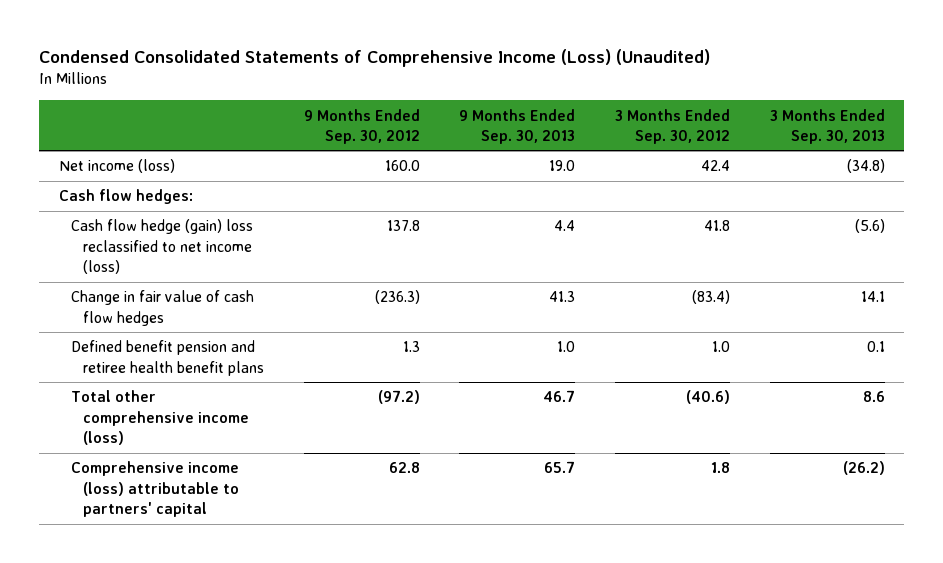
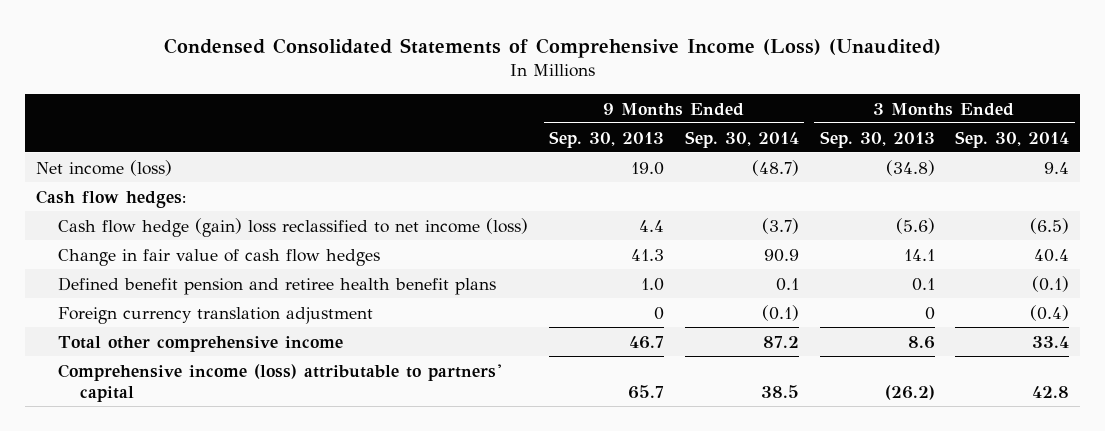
[303,108,420,144] 9 Months Ended Sep. 30, 2012 -> none
[614,108,730,144] 3 Months Ended Sep. 30, 2012 -> none
none -> [684,130,799,148] Sep. 30, 2014
none -> [955,130,1070,148] Sep. 30, 2014
none -> [58,306,374,324] Foreign currency translation adjustment
[70,390,250,445] Total other comprehensive income (loss) -> [58,335,344,352] Total other comprehensive income

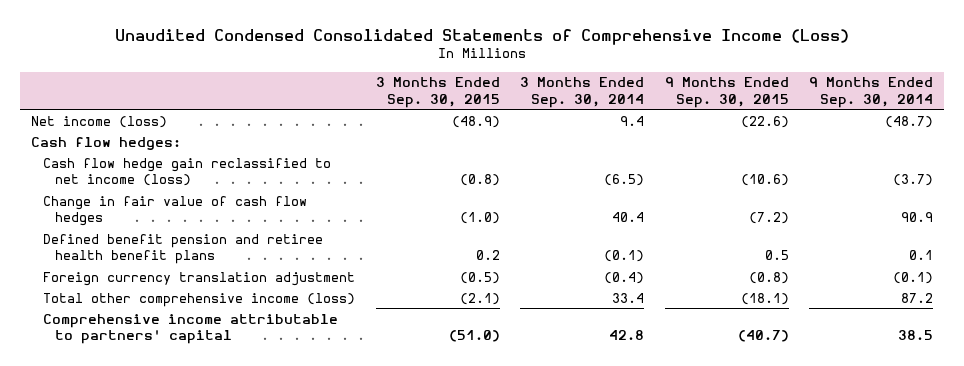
[163,37,941,58] Condensed Consolidated Statements of Comprehensive Income (Loss) (Unaudited) -> [115,28,850,45] Unaudited Condensed Consolidated Statements of Comprehensive Income (Loss)
[548,130,664,148] Sep. 30, 2013 -> none
[819,130,935,148] Sep. 30, 2013 -> none
none -> [375,77,500,108] 3 Months Ended Sep. 30, 2015
none -> [664,77,789,108] 9 Months Ended Sep. 30, 2015
[58,217,529,237] Cash flow hedge (gain) loss reclassified to net income (loss) -> [42,157,331,187] Cash flow hedge gain reclassified to net income (loss)
[58,335,344,352] Total other comprehensive income -> [42,292,355,307] Total other comprehensive income (loss)
[58,363,502,402] Comprehensive income (loss) attributable to partners' capital -> [42,313,338,345] Comprehensive income attributable to partners' capital

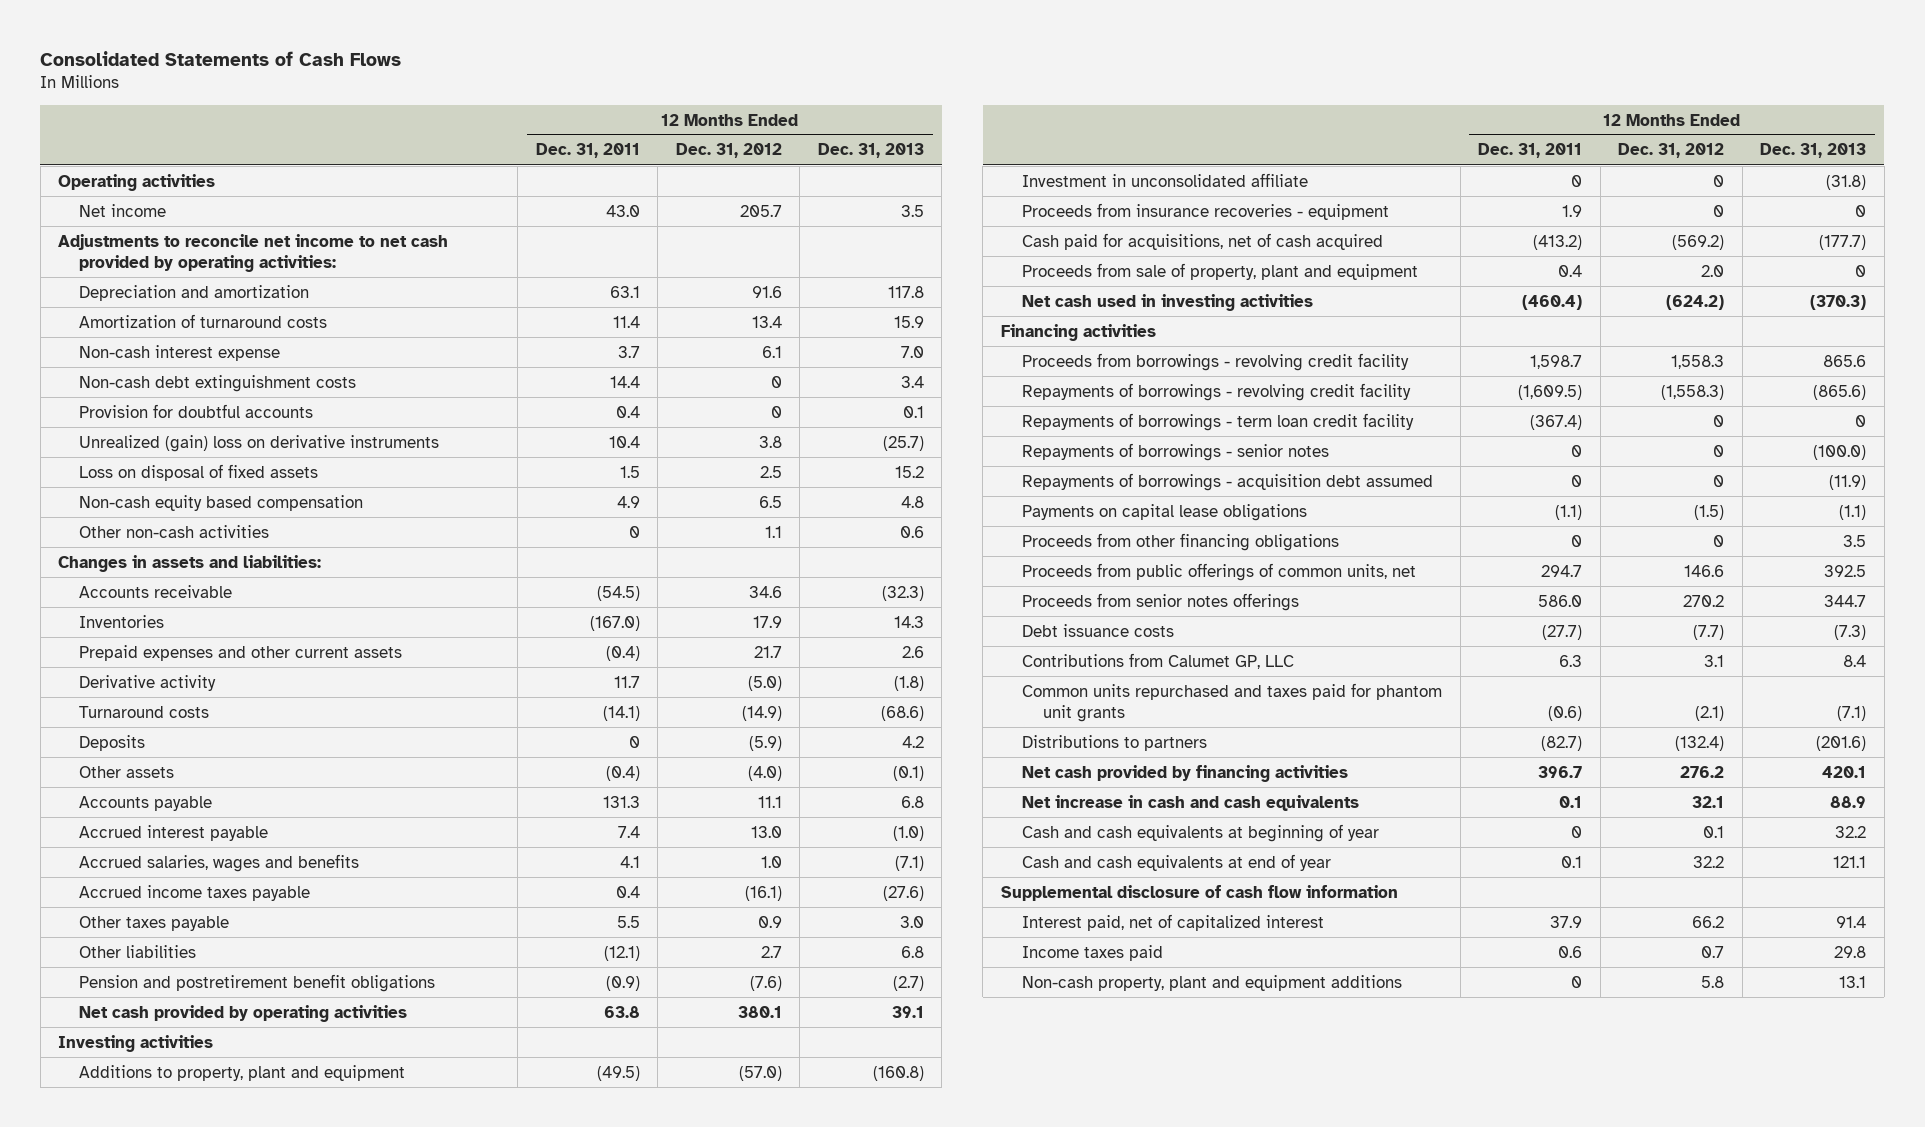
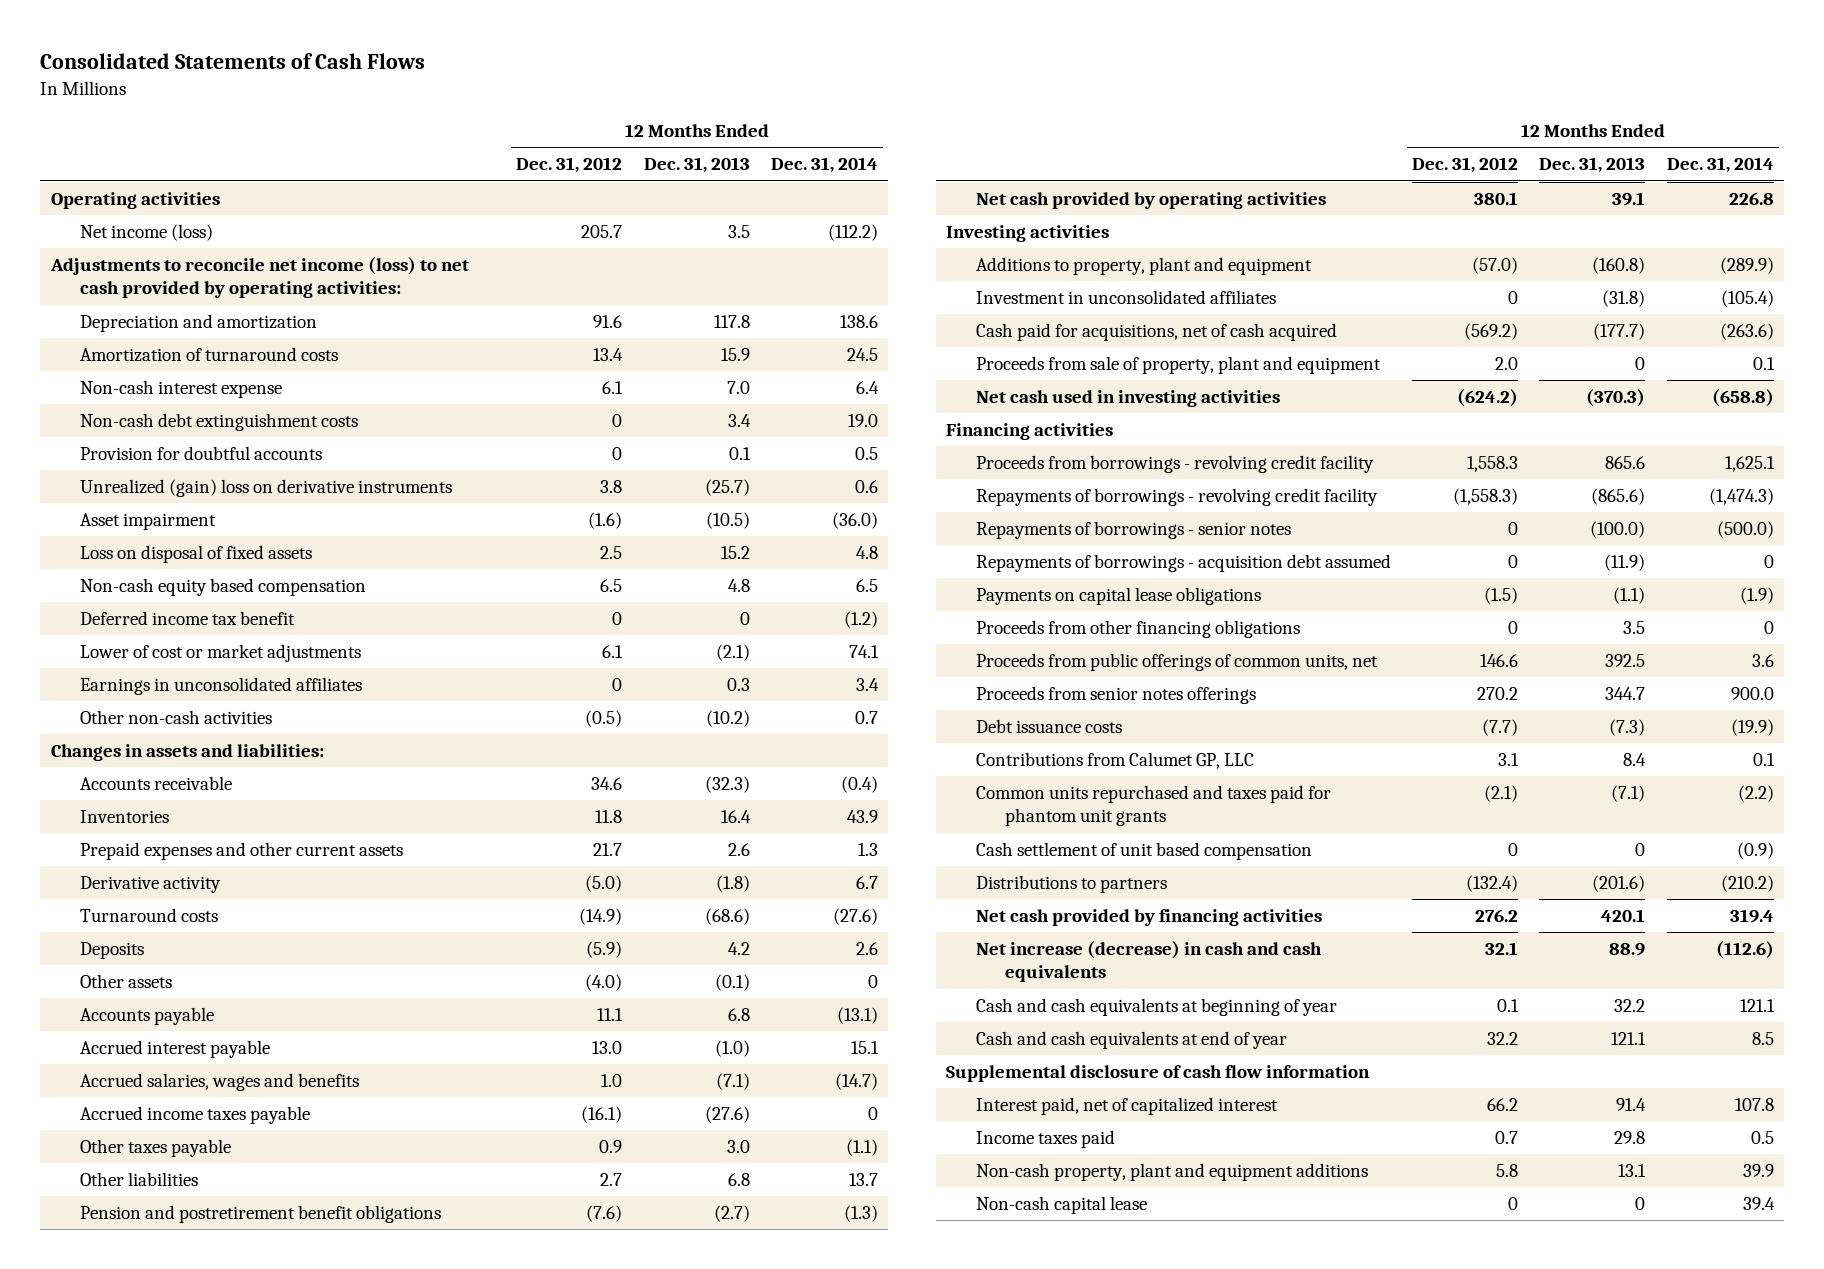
[535,143,640,159] Dec. 31, 2011 -> none
none -> [770,157,878,174] Dec. 31, 2014
[79,203,167,217] Net income -> [80,224,214,242] Net income (loss)
[58,233,449,272] Adjustments to reconcile net income to net cash provided by operating activities: -> [49,257,469,299] Adjustments to reconcile net income (loss) to net cash provided by operating activities:
none -> [80,513,217,531] Asset impairment
none -> [80,611,296,626] Deferred income tax benefit
none -> [80,644,362,663] Lower of cost or market adjustments
none -> [80,677,363,696] Earnings in unconsolidated affiliates
[764,525,782,538] 1.1 -> [585,710,623,728] (0.5)
[899,525,924,538] 0.6 -> [705,710,750,728] (10.2)
[752,615,782,628] 17.9 -> [595,810,623,824] 11.8
[893,615,924,628] 14.3 -> [720,810,751,824] 16.4
[1022,202,1390,220] Proceeds from insurance recoveries - equipment -> none
[1022,172,1309,187] Investment in unconsolidated affiliate -> [975,290,1276,305] Investment in unconsolidated affiliates
[1022,412,1415,431] Repayments of borrowings - term loan credit facility -> none
none -> [975,842,1312,861] Cash settlement of unit based compensation
[1022,794,1360,811] Net increase in cash and cash equivalents -> [975,941,1322,983] Net increase (decrease) in cash and cash equivalents
none -> [975,1196,1147,1215] Non-cash capital lease

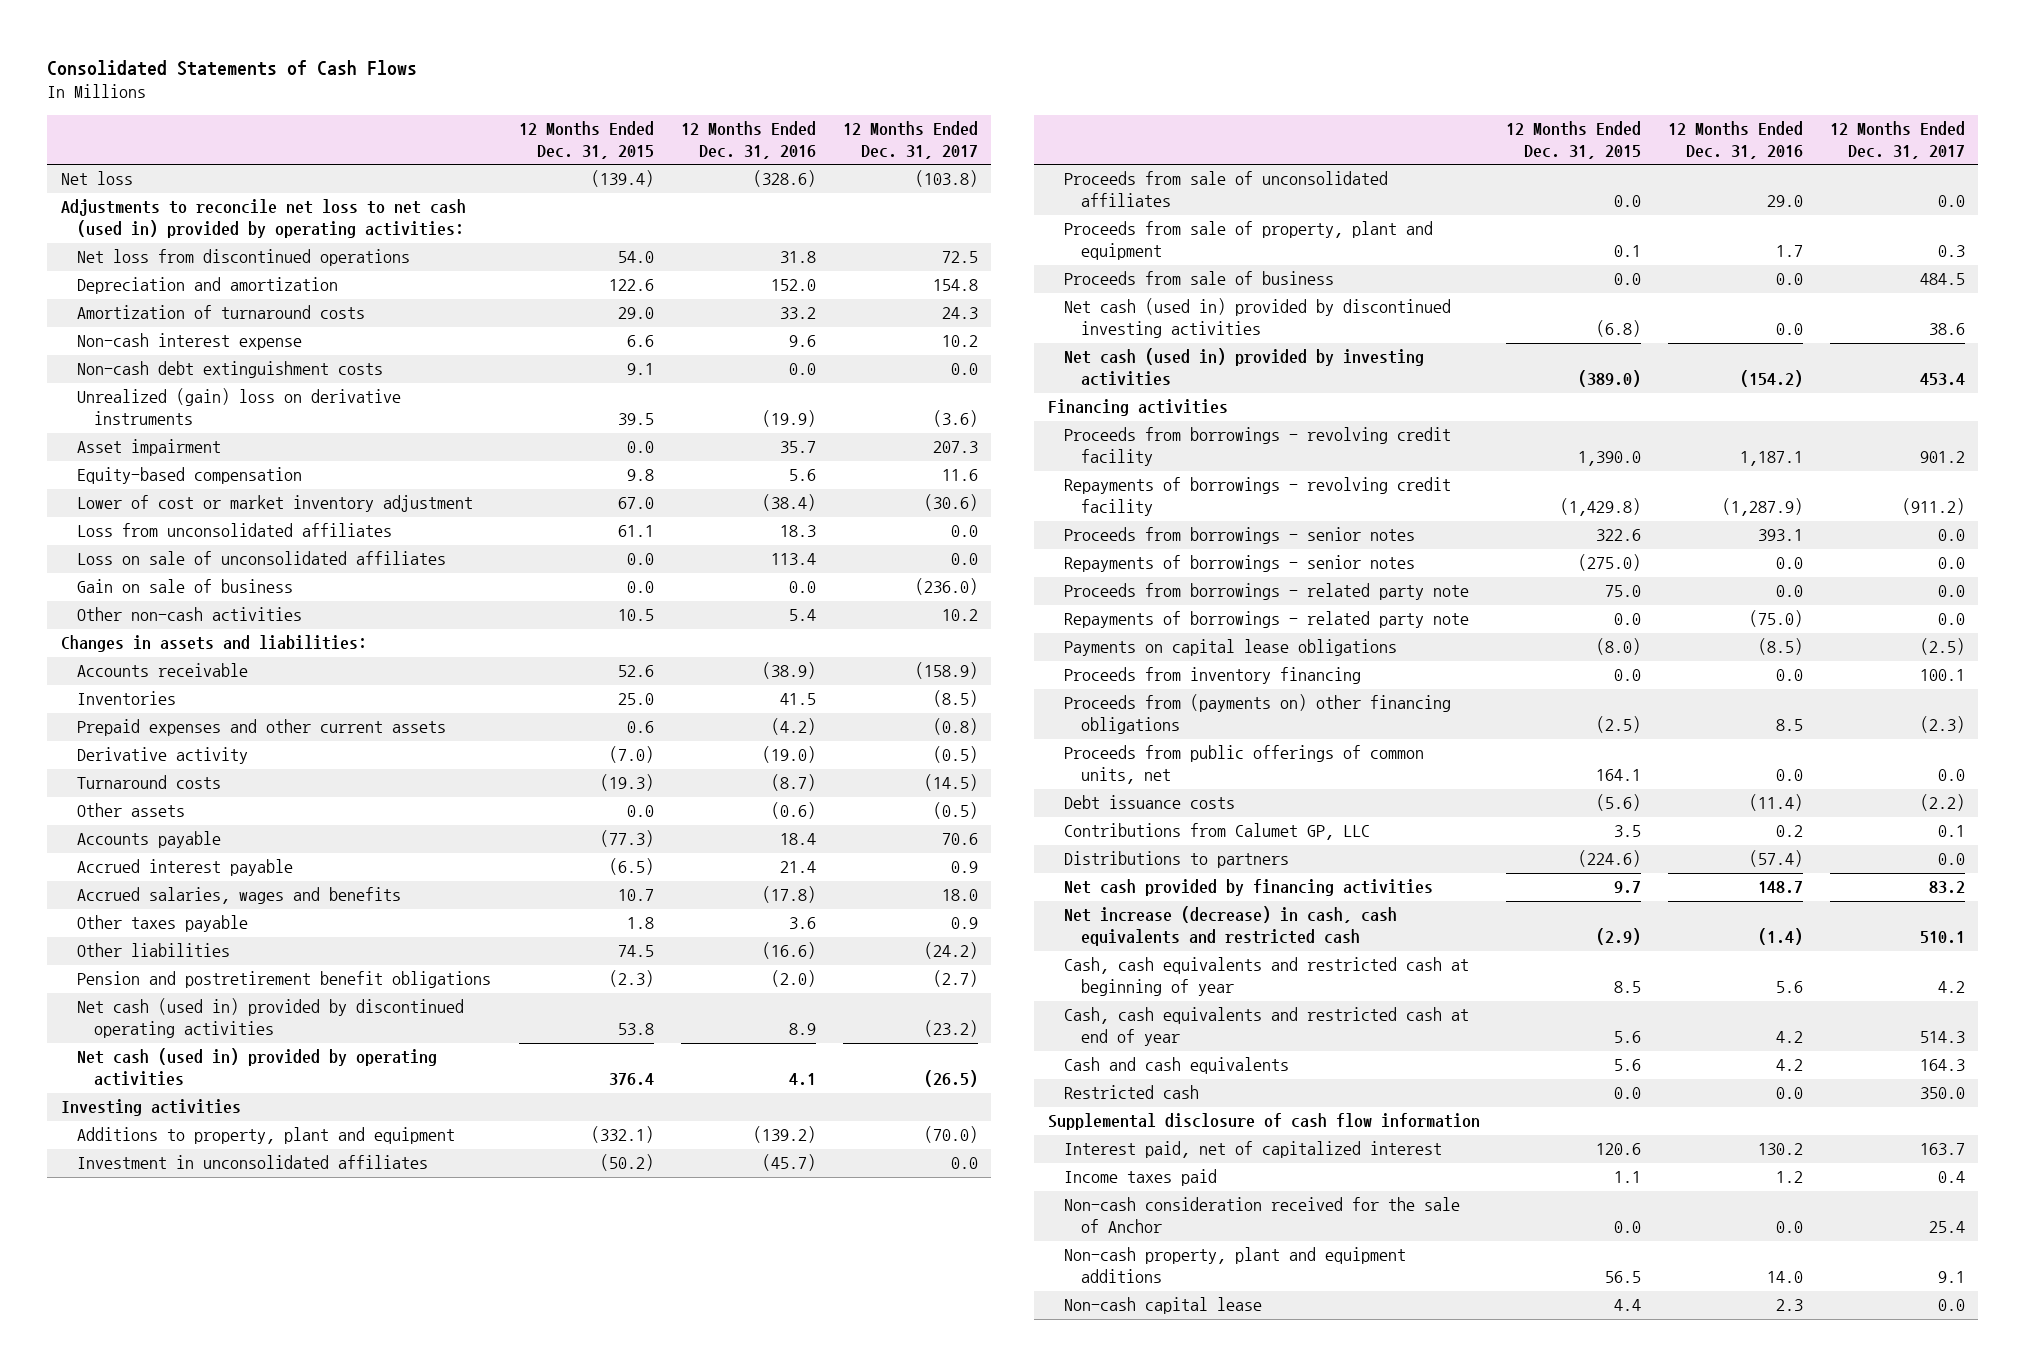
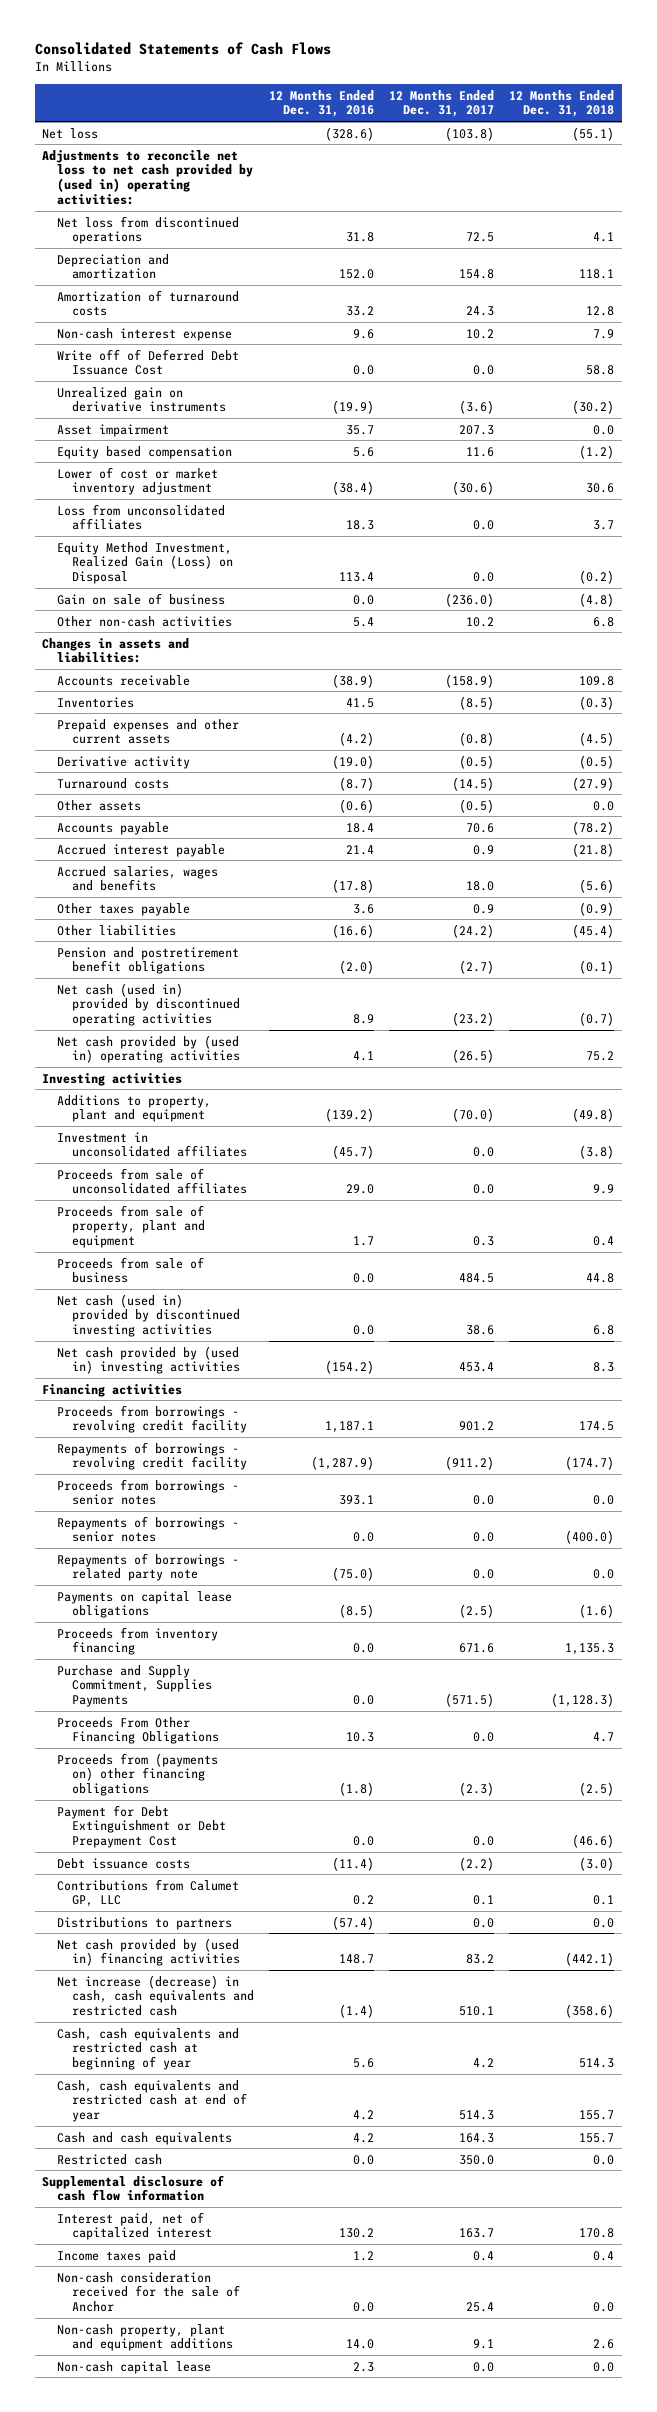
[519,121,655,160] 12 Months Ended Dec. 31, 2015 -> none
none -> [509,89,615,118] 12 Months Ended Dec. 31, 2018
[60,199,466,239] Adjustments to reconcile net loss to net cash (used in) provided by operating activities: -> [42,149,254,205] Adjustments to reconcile net loss to net cash provided by (used in) operating activities:
[77,361,384,379] Non-cash debt extinguishment costs -> none
none -> [57,348,240,376] Write off of Deferred Debt Issuance Cost
[77,388,402,426] Unrealized (gain) loss on derivative instruments -> [57,386,227,413] Unrealized gain on derivative instruments
[77,467,303,485] Equity-based compensation -> [57,445,233,459] Equity based compensation
[77,551,447,566] Loss on sale of unconsolidated affiliates -> [57,541,234,585] Equity Method Investment, Realized Gain (Loss) on Disposal
[77,1048,438,1087] Net cash (used in) provided by operating activities -> [57,1034,241,1064] Net cash provided by (used in) operating activities
[1064,348,1425,387] Net cash (used in) provided by investing activities -> [57,1345,241,1375] Net cash provided by (used in) investing activities
[1064,583,1470,601] Proceeds from borrowings - related party note -> none
[1064,745,1425,785] Proceeds from public offerings of common units, net -> none
[1919,669,1965,682] 100.1 -> [459,1643,495,1654] 671.6
none -> [57,1664,213,1708] Purchase and Supply Commitment, Supplies Payments
none -> [57,1716,220,1745] Proceeds From Other Financing Obligations
[1775,719,1803,732] 8.5 -> [339,1782,375,1797] (1.8)
none -> [57,1804,227,1849] Payment for Debt Extinguishment or Debt Prepayment Cost
[1064,879,1434,897] Net cash provided by financing activities -> [57,1937,241,1967] Net cash provided by (used in) financing activities

